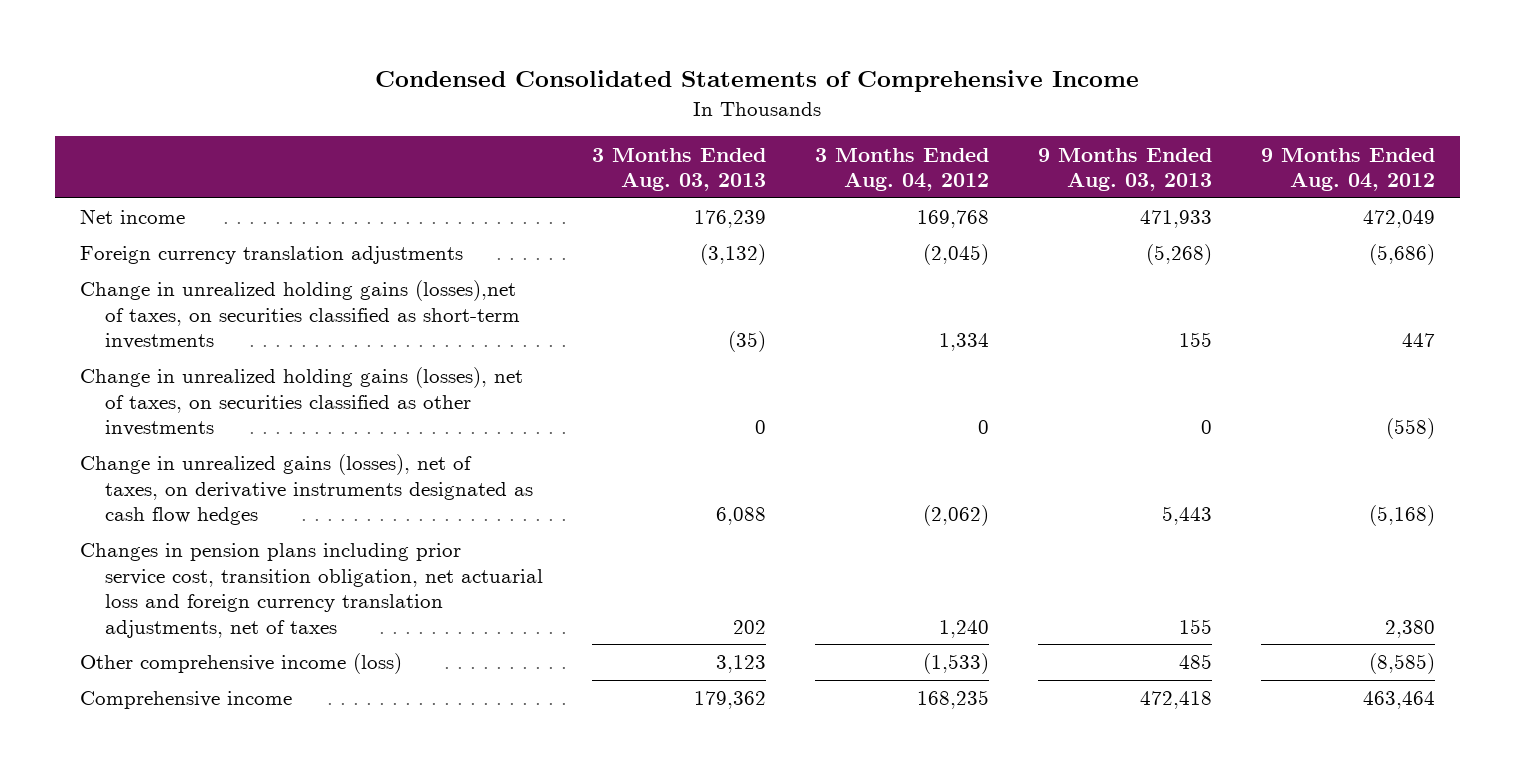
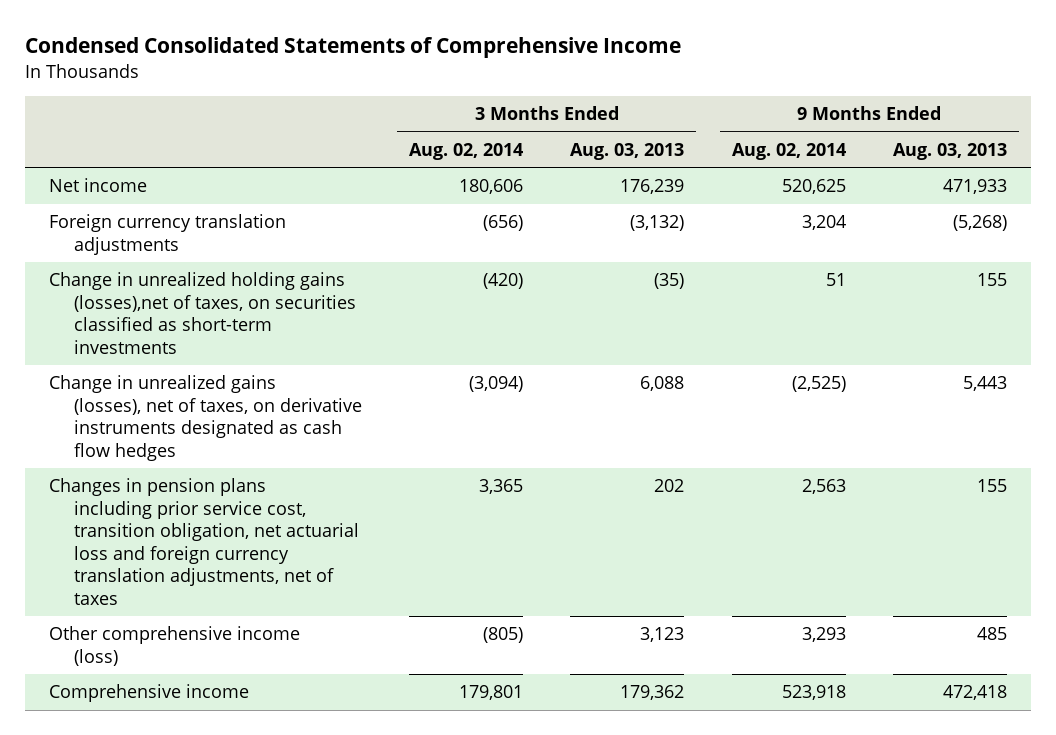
[815,147,990,192] 3 Months Ended Aug. 04, 2012 -> none
[1261,147,1436,192] 9 Months Ended Aug. 04, 2012 -> none
none -> [408,142,523,160] Aug. 02, 2014
none -> [731,142,846,160] Aug. 02, 2014
[79,367,523,437] Change in unrealized holding gains (losses), net of taxes, on securities classified as other investments -> none

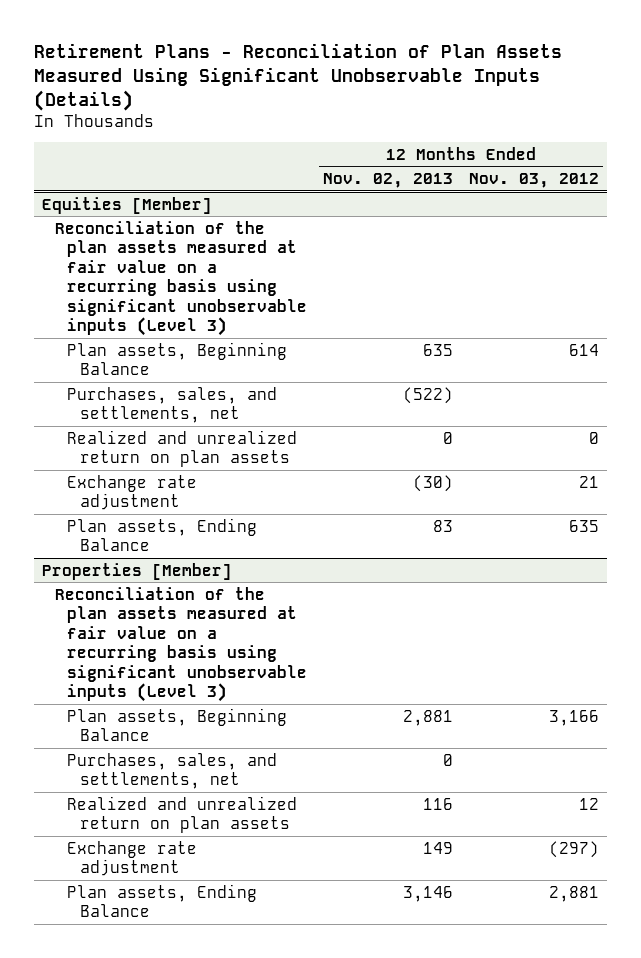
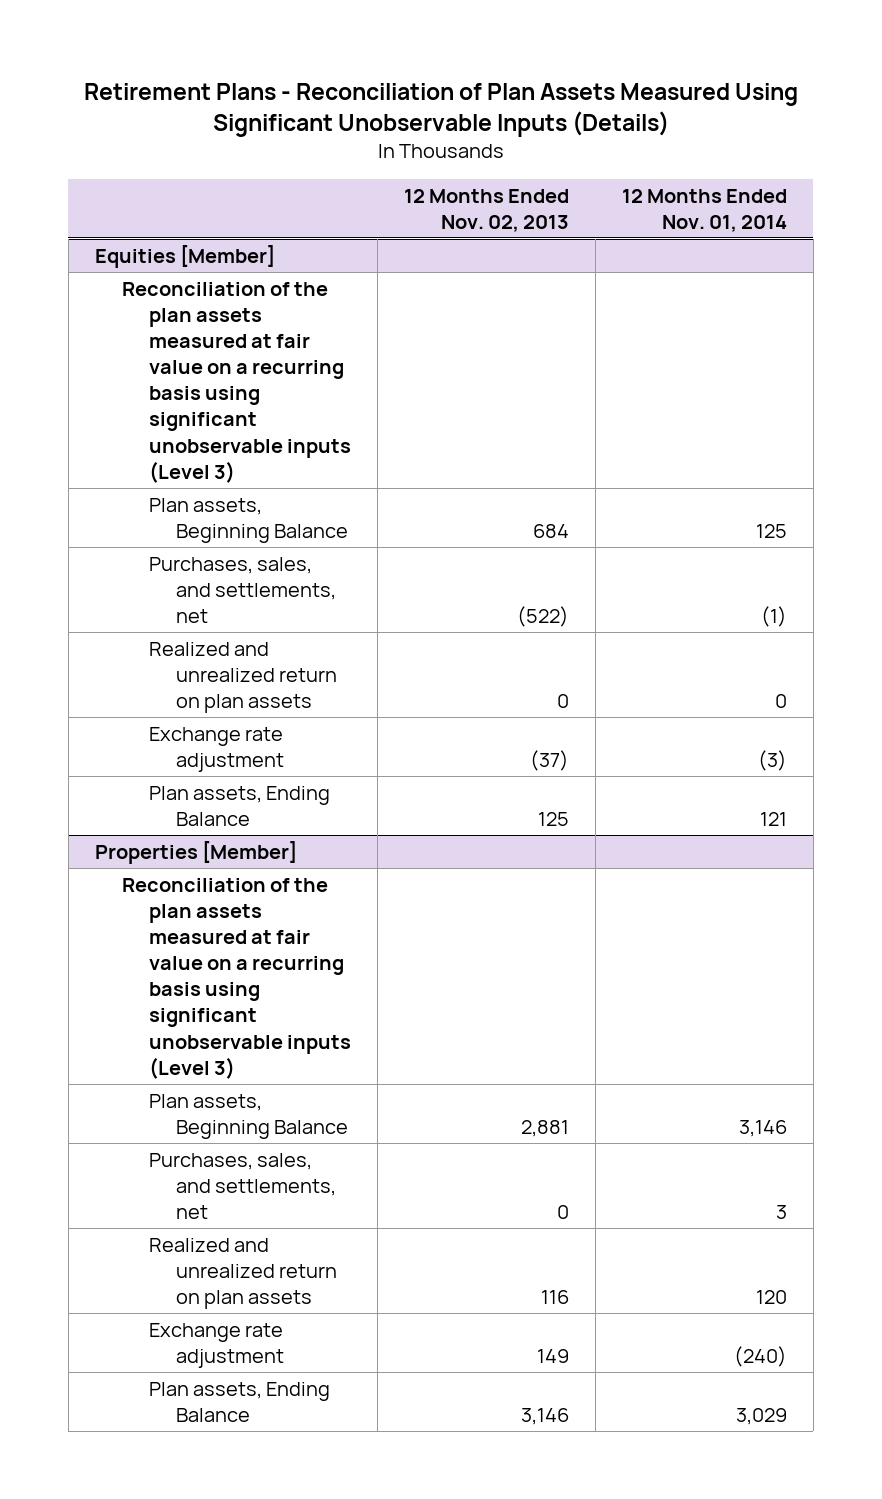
[468,172,599,188] Nov. 03, 2012 -> none
none -> [621,188,787,232] 12 Months Ended Nov. 01, 2014
[423,343,454,356] 635 -> [532,524,569,539] 684
[413,474,454,492] (30) -> [529,750,569,772] (37)
[433,519,454,532] 83 -> [537,812,569,827] 125

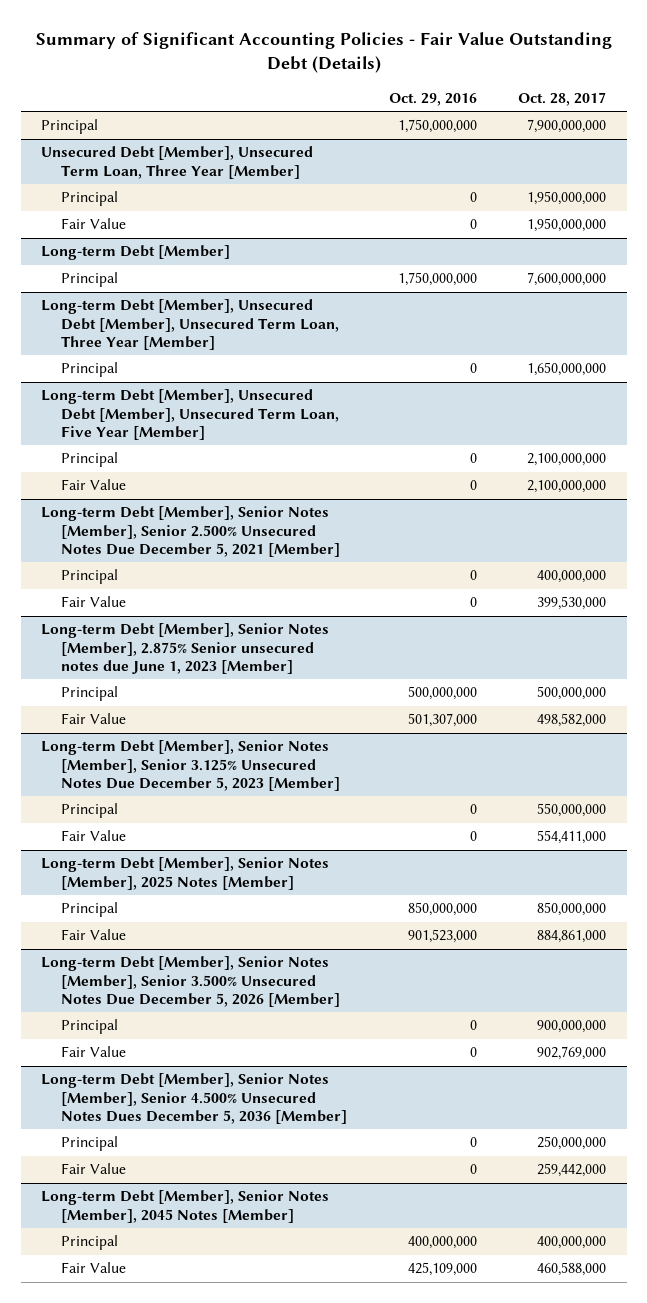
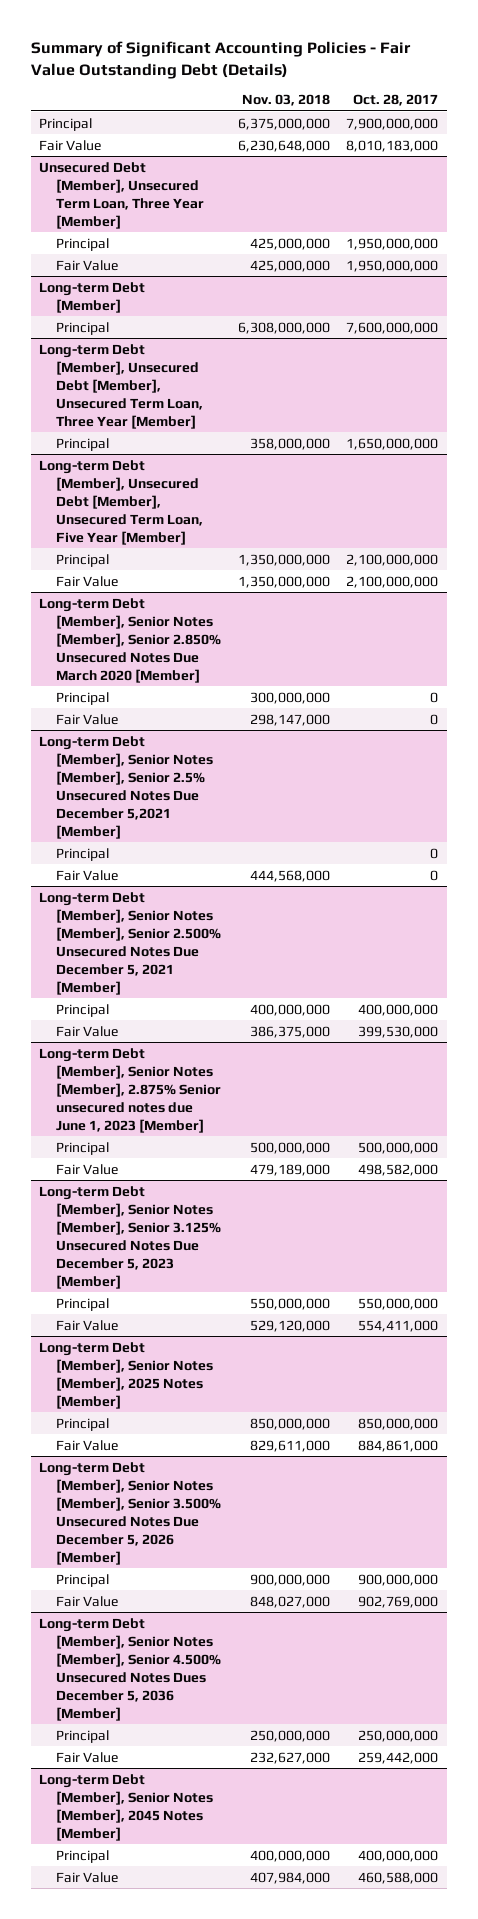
[388,92,477,106] Oct. 29, 2016 -> none
none -> [241,94,330,107] Nov. 03, 2018
none -> [39,139,102,151] Fair Value
none -> [39,597,222,683] Long-term Debt [Member], Senior Notes [Member], Senior 2.850% Unsecured Notes Due March 2020 [Member]
none -> [56,691,110,705] Principal
none -> [56,713,119,725] Fair Value
none -> [39,735,214,839] Long-term Debt [Member], Senior Notes [Member], Senior 2.5% Unsecured Notes Due December 5,2021 [Member]
none -> [56,847,110,861] Principal
none -> [56,869,119,881] Fair Value

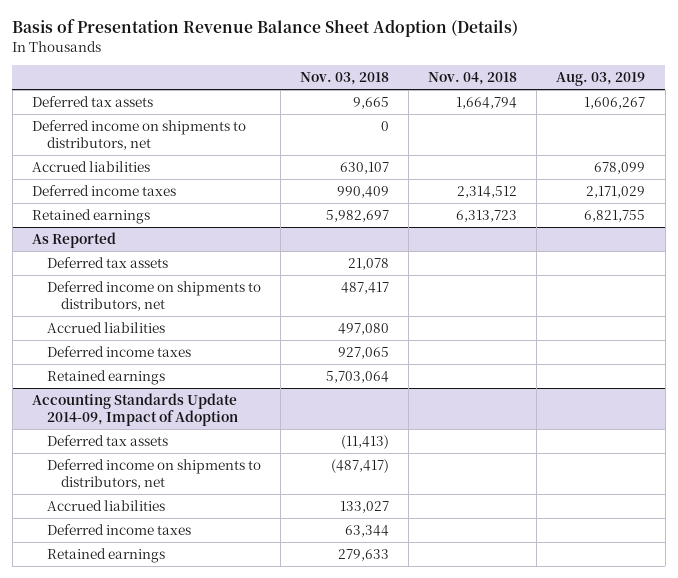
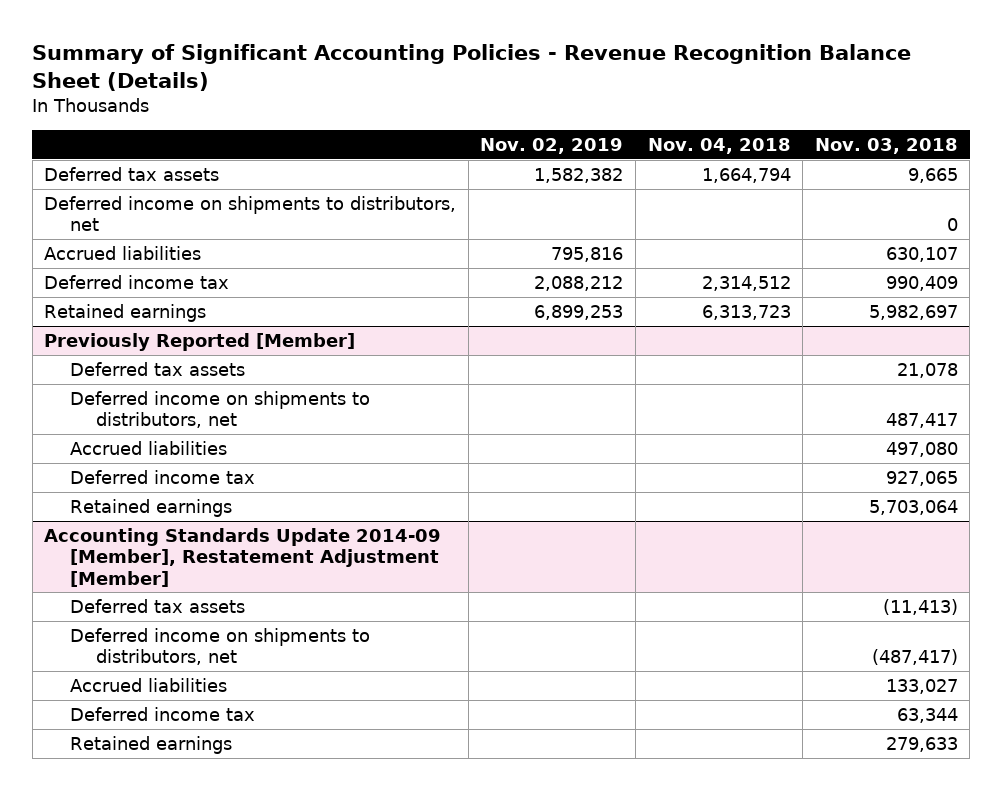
[12,19,519,38] Basis of Presentation Revenue Balance Sheet Adoption (Details) -> [32,44,912,91] Summary of Significant Accounting Policies - Revenue Recognition Balance Sheet (Details)
[556,72,646,87] Aug. 03, 2019 -> none
none -> [480,137,624,154] Nov. 02, 2019
[32,185,177,197] Deferred income taxes -> [44,274,230,289] Deferred income tax
[32,232,117,249] As Reported -> [44,332,356,351] Previously Reported [Member]
[46,346,191,358] Deferred income taxes -> [70,469,256,484] Deferred income tax
[32,393,238,427] Accounting Standards Update 2014-09, Impact of Adoption -> none
none -> [44,527,442,587] Accounting Standards Update 2014-09 [Member], Restatement Adjustment [Member]
[46,524,191,536] Deferred income taxes -> [70,706,256,721] Deferred income tax

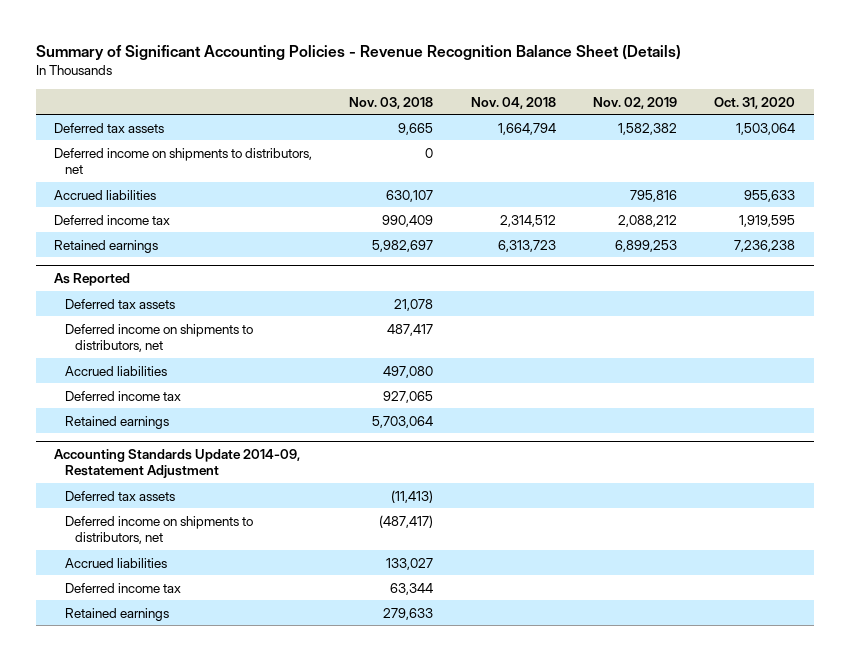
none -> [714,96,796,109] Oct. 31, 2020
[44,332,356,351] Previously Reported [Member] -> [54,272,131,286] As Reported
[44,527,442,587] Accounting Standards Update 2014-09 [Member], Restatement Adjustment [Member] -> [54,448,301,479] Accounting Standards Update 2014-09, Restatement Adjustment

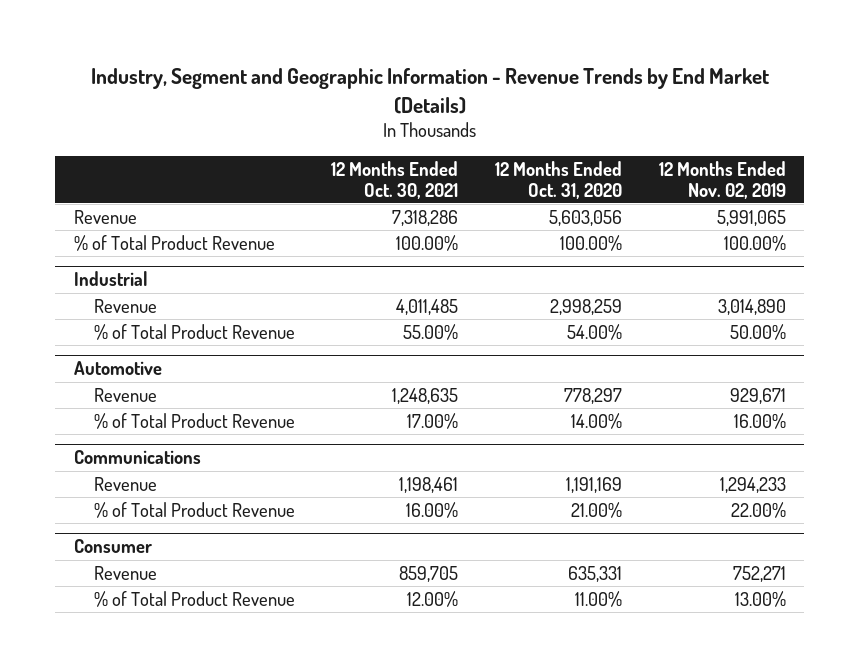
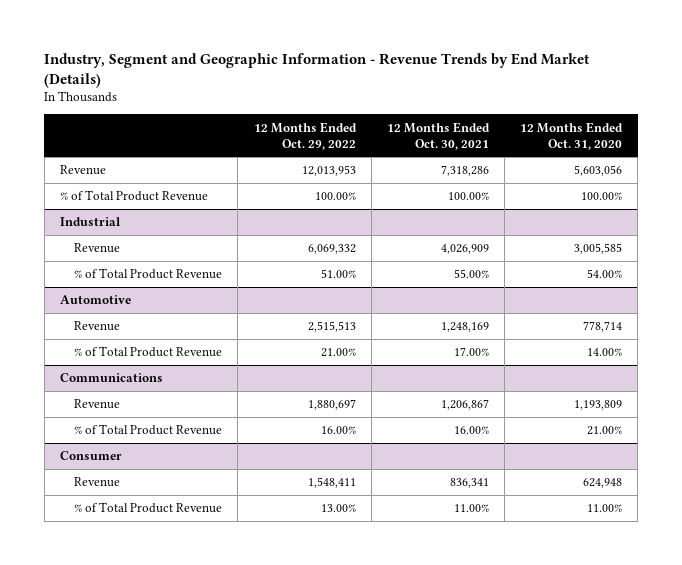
[658,160,786,199] 12 Months Ended Nov. 02, 2019 -> none
none -> [253,121,357,150] 12 Months Ended Oct. 29, 2022
[396,298,459,315] 4,011,485 -> [440,244,489,255] 4,026,909
[549,298,622,315] 2,998,259 -> [574,243,623,255] 3,005,585
[392,387,459,404] 1,248,635 -> [440,322,489,333] 1,248,169
[563,387,622,404] 778,297 -> [583,321,623,333] 778,714
[399,476,459,493] 1,198,461 -> [440,399,489,411] 1,206,867
[565,476,622,493] 1,191,169 -> [574,400,623,411] 1,193,809
[399,565,459,582] 859,705 -> [449,478,489,489] 836,341
[567,565,622,582] 635,331 -> [583,478,623,489] 624,948
[407,590,459,607] 12.00% -> [453,504,489,513] 11.00%

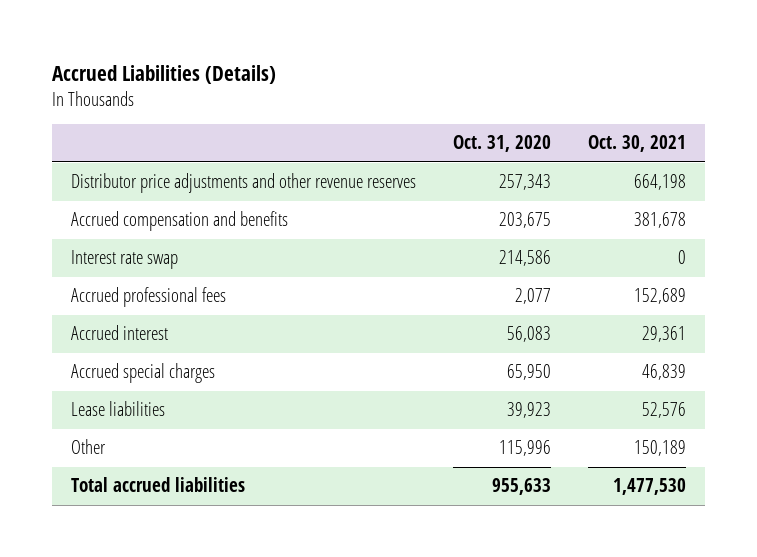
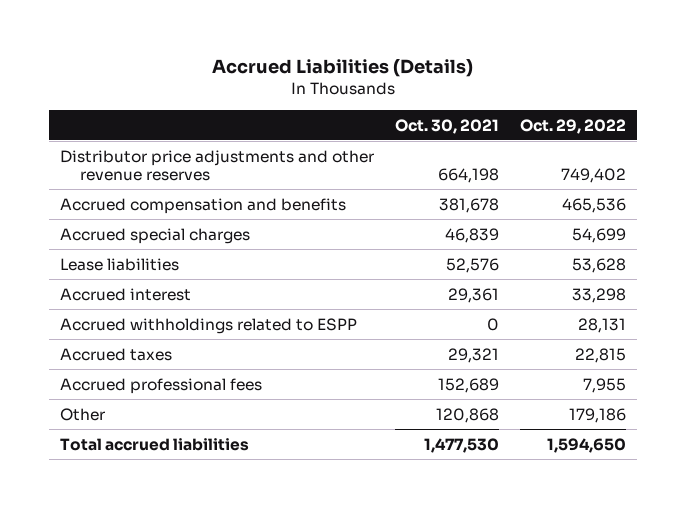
[453,135,552,153] Oct. 31, 2020 -> none
none -> [520,118,627,134] Oct. 29, 2022
[70,250,178,270] Interest rate swap -> none
[70,325,168,341] Accrued interest -> [59,287,191,301] Accrued interest
none -> [59,317,357,334] Accrued withholdings related to ESPP
none -> [59,347,172,361] Accrued taxes
[70,287,226,308] Accrued professional fees -> [59,377,262,394] Accrued professional fees
[634,440,687,457] 150,189 -> [436,407,500,423] 120,868

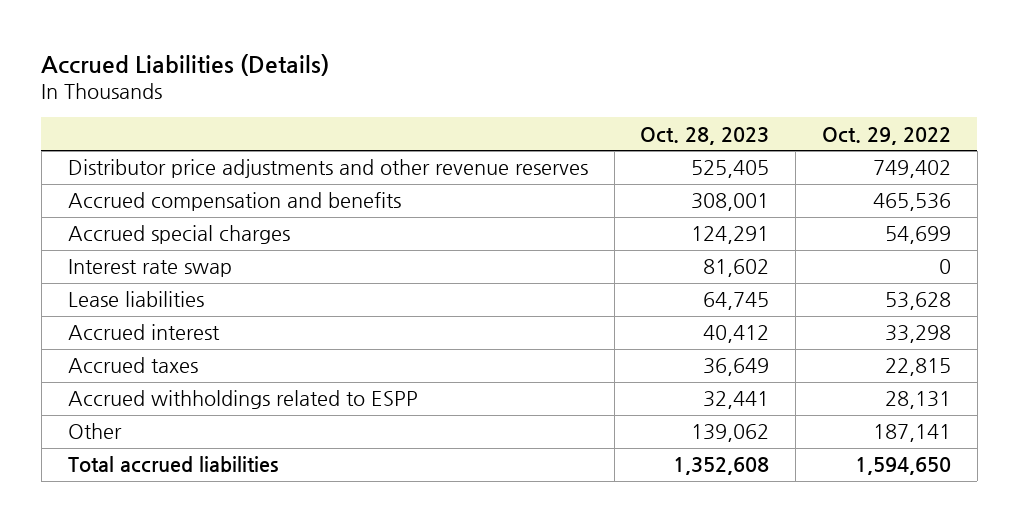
[395,118,500,134] Oct. 30, 2021 -> none
none -> [640,126,770,145] Oct. 28, 2023
none -> [67,259,232,278] Interest rate swap
[59,377,262,394] Accrued professional fees -> none
[59,317,357,334] Accrued withholdings related to ESPP -> [67,390,418,410] Accrued withholdings related to ESPP
[569,407,627,423] 179,186 -> [872,424,951,443] 187,141

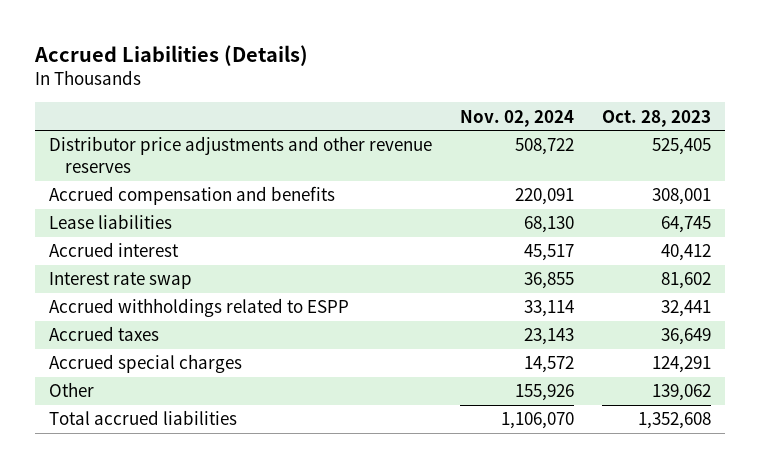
[821,126,951,145] Oct. 29, 2022 -> none
none -> [459,109,574,127] Nov. 02, 2024
[67,259,232,278] Interest rate swap -> [49,272,193,290] Interest rate swap
[67,357,198,374] Accrued taxes -> [49,326,160,342] Accrued taxes
[67,225,290,245] Accrued special charges -> [49,354,243,374] Accrued special charges

